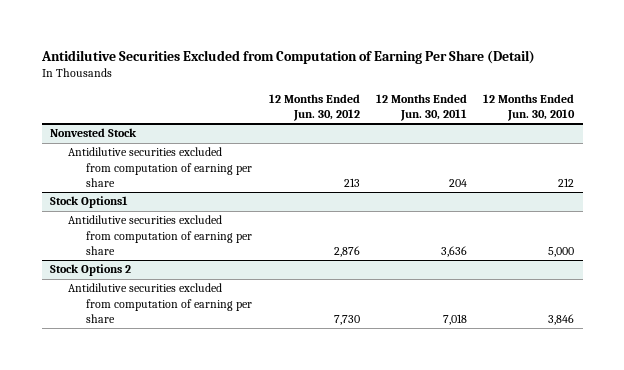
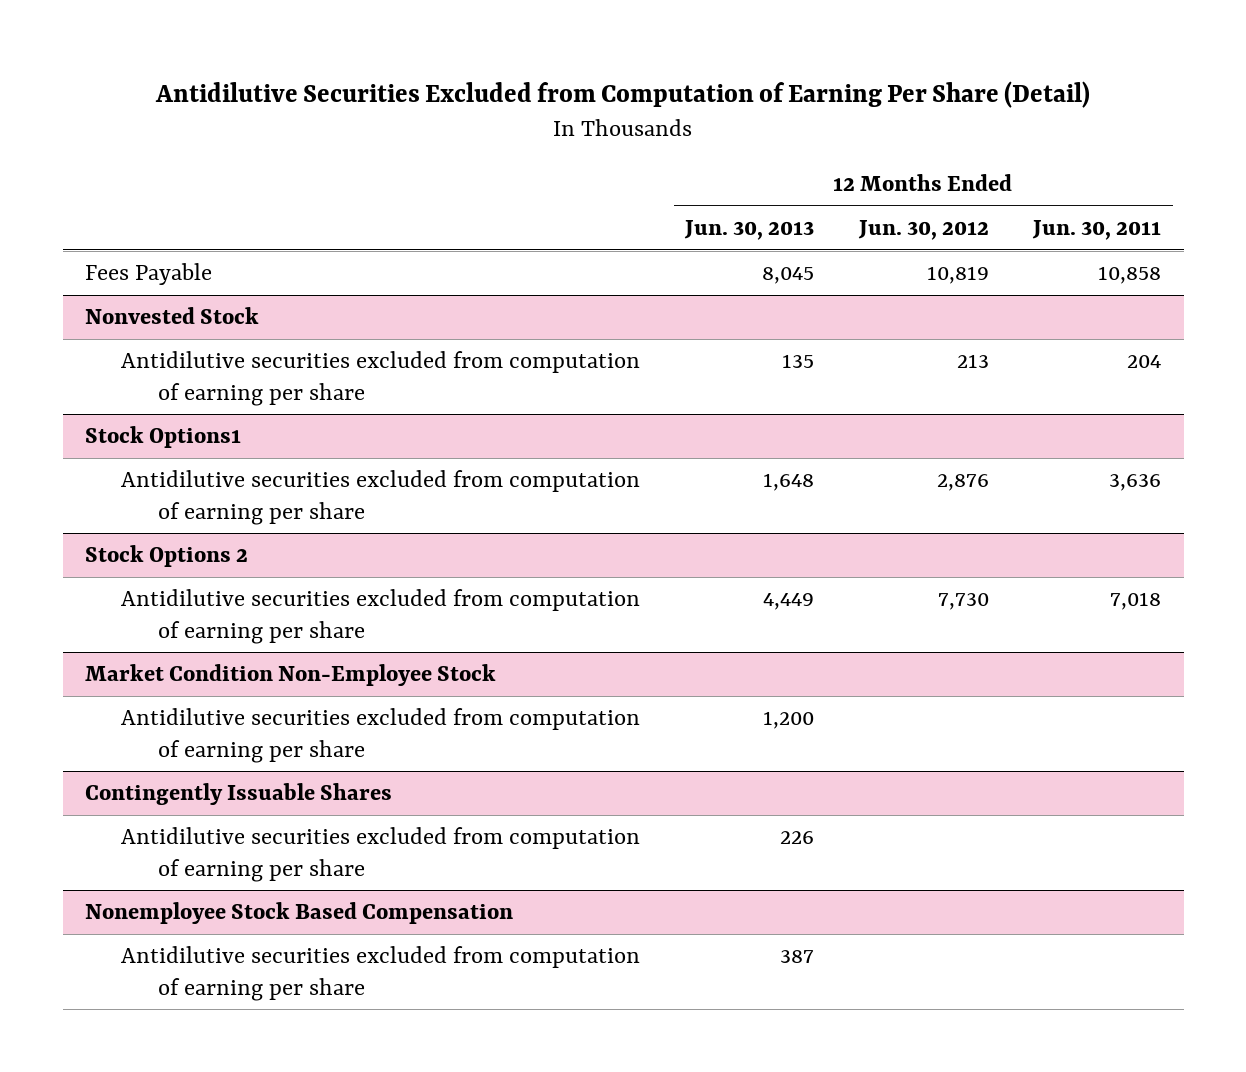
[483,93,576,122] 12 Months Ended Jun. 30, 2010 -> none
none -> [684,219,815,240] Jun. 30, 2013
none -> [85,263,213,286] Fees Payable
none -> [85,664,497,687] Market Condition Non-Employee Stock
none -> [121,708,641,763] Antidilutive securities excluded from computation of earning per share
none -> [85,783,393,806] Contingently Issuable Shares
none -> [121,827,641,882] Antidilutive securities excluded from computation of earning per share
none -> [85,902,514,925] Nonemployee Stock Based Compensation
none -> [121,946,641,1001] Antidilutive securities excluded from computation of earning per share

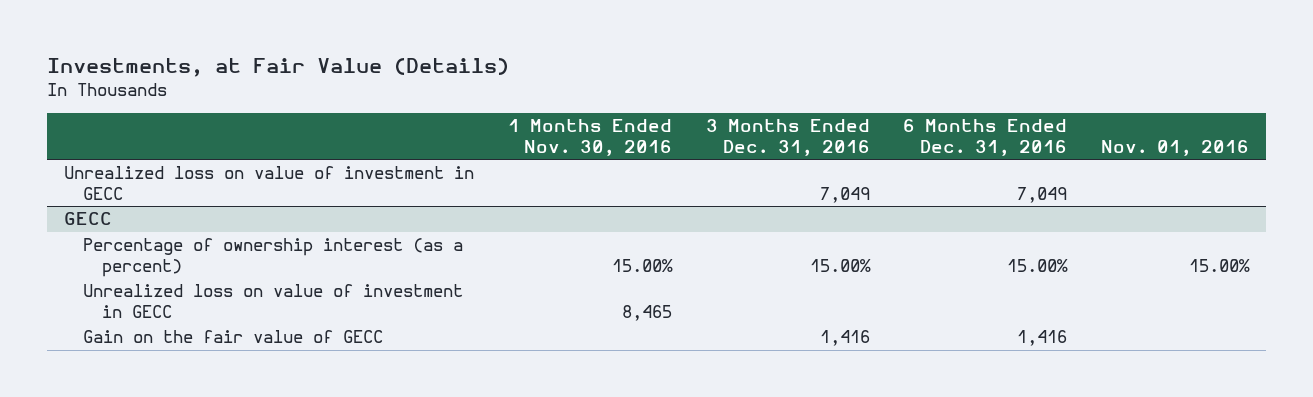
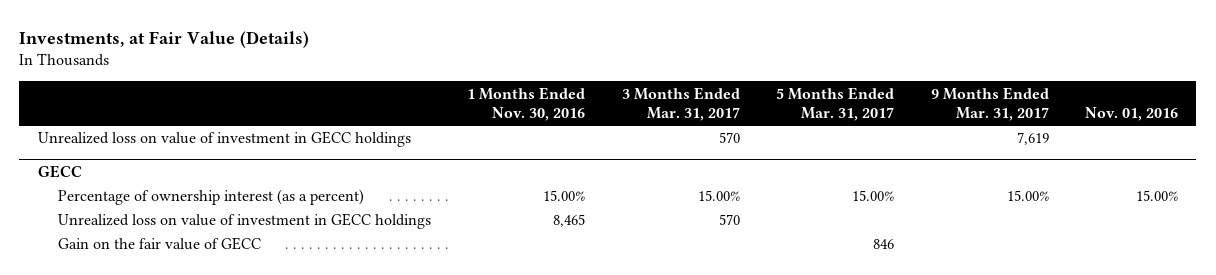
[705,119,870,156] 3 Months Ended Dec. 31, 2016 -> none
[903,119,1068,156] 6 Months Ended Dec. 31, 2016 -> none
none -> [621,86,740,122] 3 Months Ended Mar. 31, 2017
none -> [776,86,895,122] 5 Months Ended Mar. 31, 2017
none -> [930,86,1049,122] 9 Months Ended Mar. 31, 2017
[64,166,475,200] Unrealized loss on value of investment in GECC -> [37,131,411,148] Unrealized loss on value of investment in GECC holdings
[83,284,464,318] Unrealized loss on value of investment in GECC -> [57,213,431,230] Unrealized loss on value of investment in GECC holdings

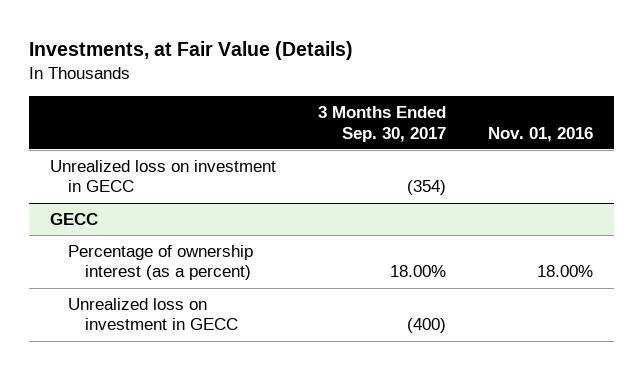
[467,86,586,122] 1 Months Ended Nov. 30, 2016 -> none
[621,86,740,122] 3 Months Ended Mar. 31, 2017 -> none
[776,86,895,122] 5 Months Ended Mar. 31, 2017 -> none
[930,86,1049,122] 9 Months Ended Mar. 31, 2017 -> none
none -> [318,106,447,142] 3 Months Ended Sep. 30, 2017
[37,131,411,148] Unrealized loss on value of investment in GECC holdings -> [50,160,277,193] Unrealized loss on investment in GECC
[57,237,261,251] Gain on the fair value of GECC -> none
[1136,190,1179,202] 15.00% -> [536,265,593,278] 18.00%
[57,213,431,230] Unrealized loss on value of investment in GECC holdings -> [67,298,238,331] Unrealized loss on investment in GECC

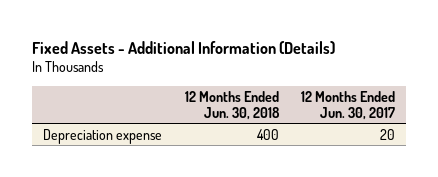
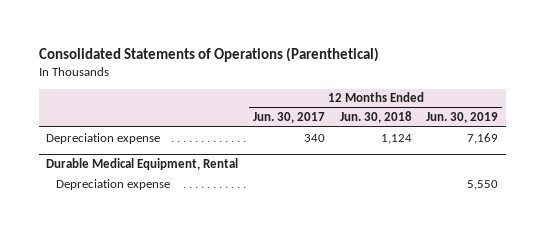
[31,40,335,54] Fixed Assets - Additional Information (Details) -> [39,46,380,62] Consolidated Statements of Operations (Parenthetical)
none -> [426,112,499,124] Jun. 30, 2019
[256,128,279,140] 400 -> [380,133,412,144] 1,124
[380,128,396,140] 20 -> [303,133,325,142] 340
none -> [46,158,239,171] Durable Medical Equipment, Rental
none -> [55,178,170,190] Depreciation expense

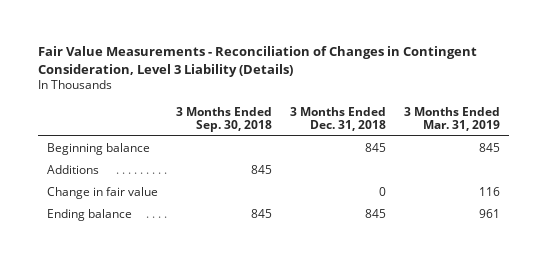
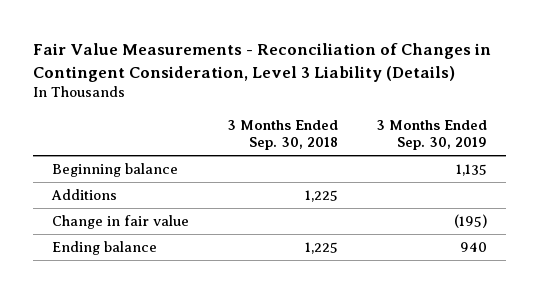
[289,106,386,131] 3 Months Ended Dec. 31, 2018 -> none
[403,106,500,131] 3 Months Ended Mar. 31, 2019 -> none
none -> [375,119,487,151] 3 Months Ended Sep. 30, 2019
[251,164,273,174] 845 -> [304,190,338,203] 1,225
[251,208,273,218] 845 -> [304,242,338,255] 1,225

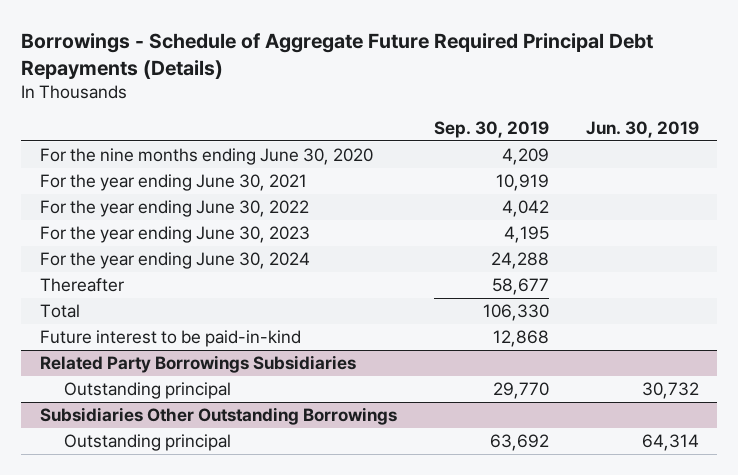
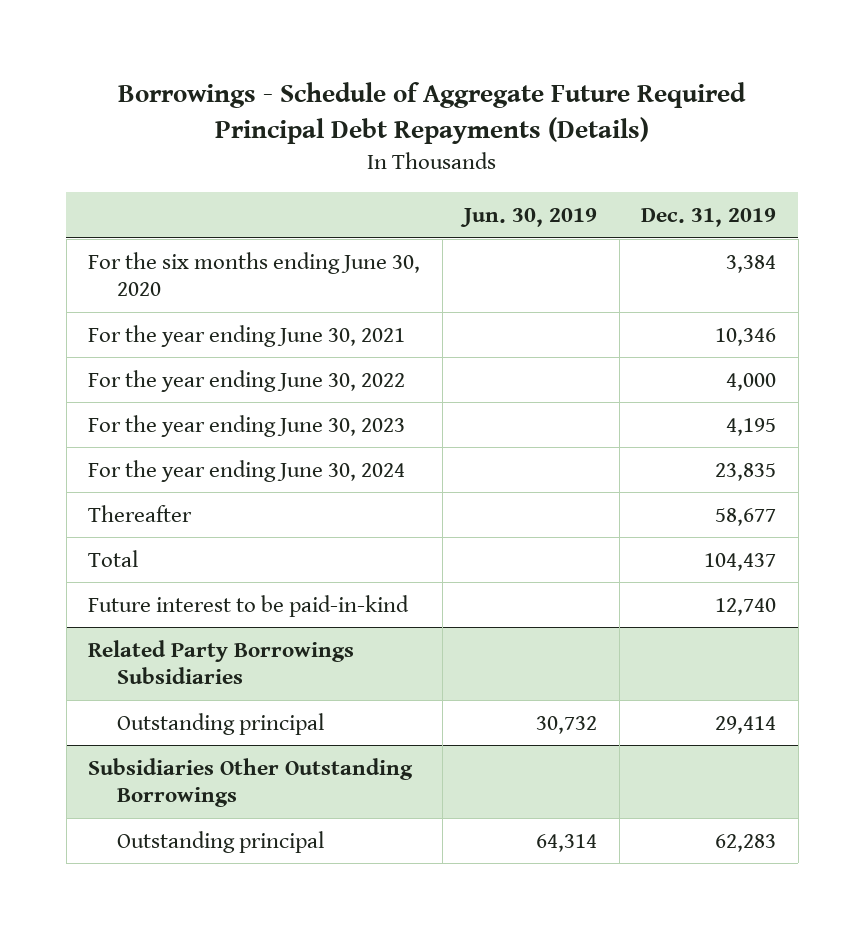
[433,121,549,139] Sep. 30, 2019 -> none
none -> [641,208,777,228] Dec. 31, 2019
[39,147,373,165] For the nine months ending June 30, 2020 -> [88,251,421,297] For the six months ending June 30, 2020

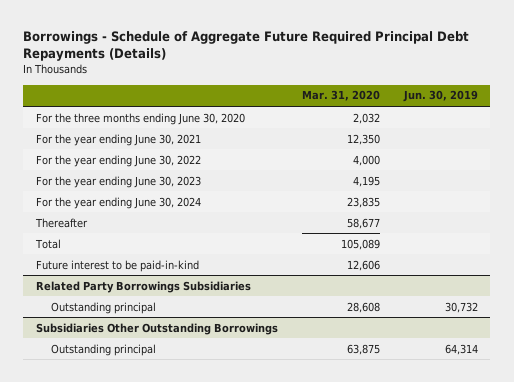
[641,208,777,228] Dec. 31, 2019 -> none
none -> [301,90,380,102] Mar. 31, 2020
[88,251,421,297] For the six months ending June 30, 2020 -> [35,112,245,125] For the three months ending June 30, 2020

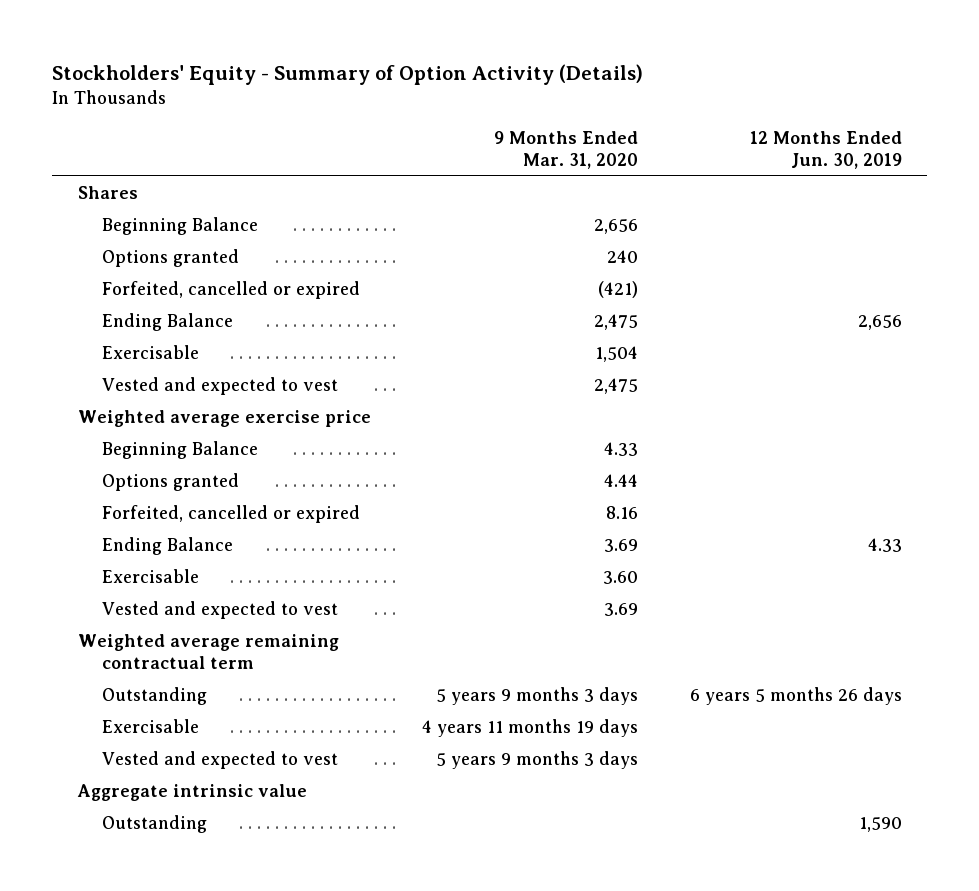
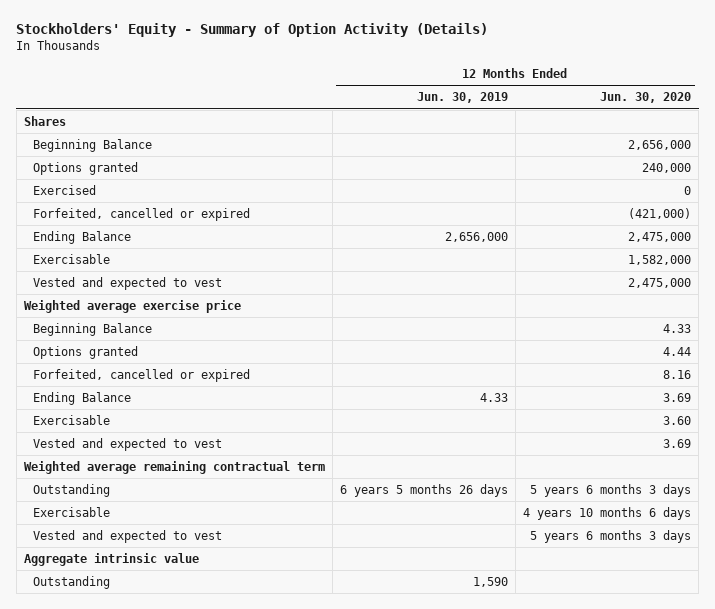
[493,130,638,170] 9 Months Ended Mar. 31, 2020 -> none
none -> [599,92,691,104] Jun. 30, 2020
none -> [33,184,97,195] Exercised
[857,315,902,331] 2,656 -> [444,231,508,242] 2,656,000

